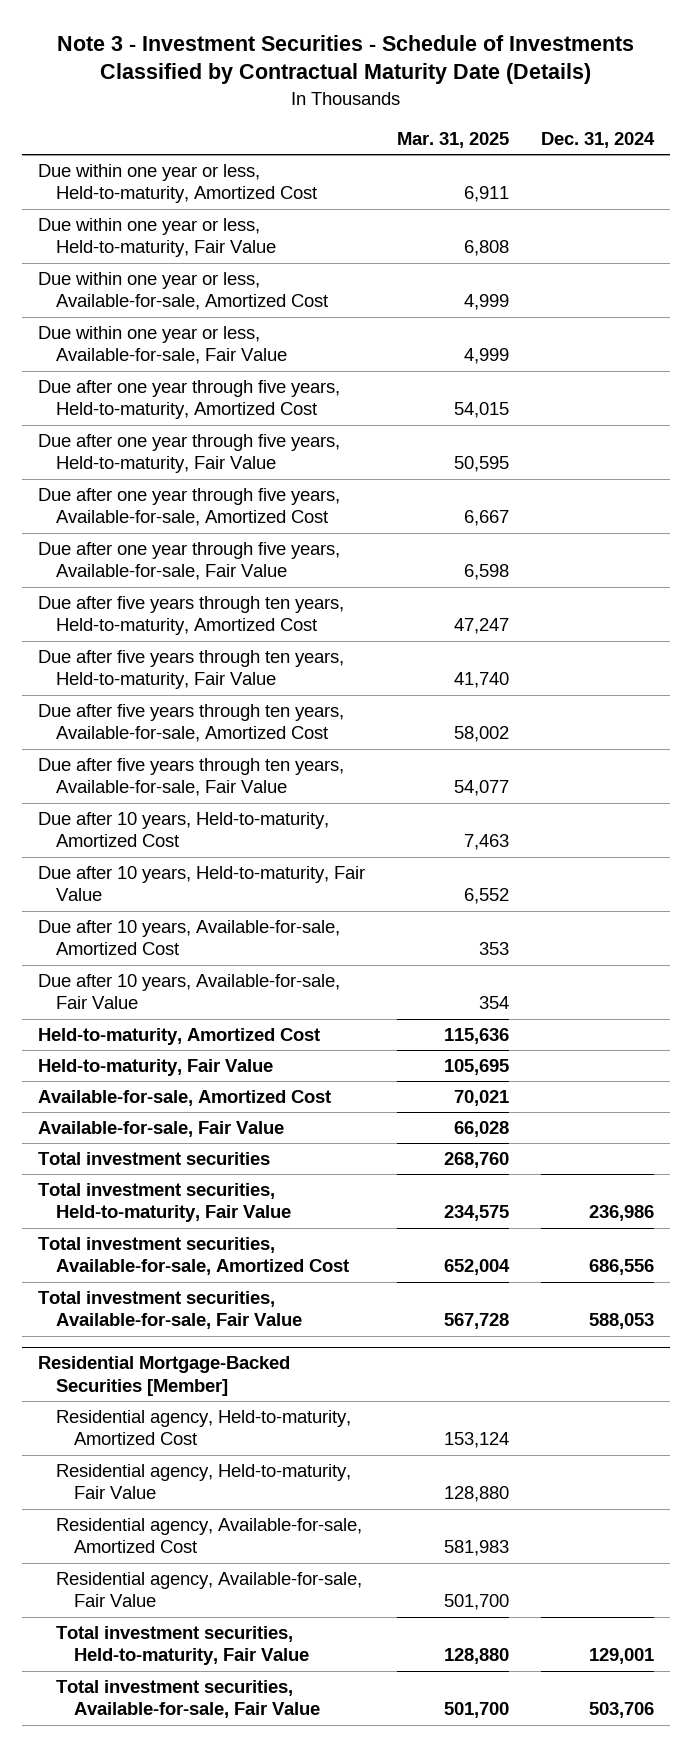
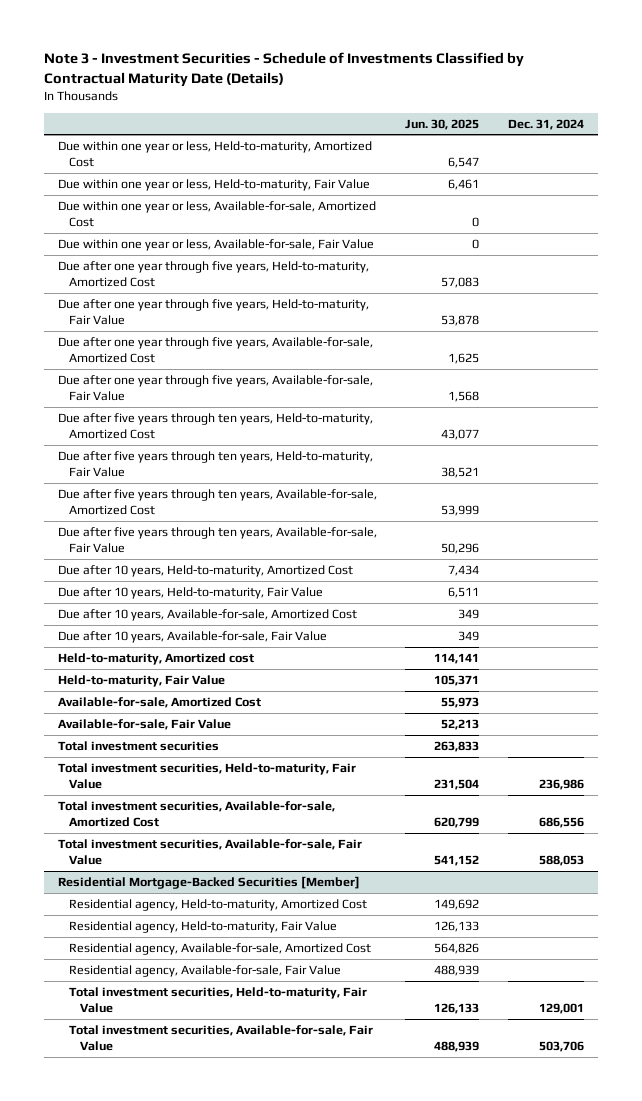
[396,132,509,149] Mar. 31, 2025 -> none
none -> [405,118,480,130] Jun. 30, 2025
[37,1027,320,1045] Held-to-maturity, Amortized Cost -> [57,652,254,665] Held-to-maturity, Amortized cost

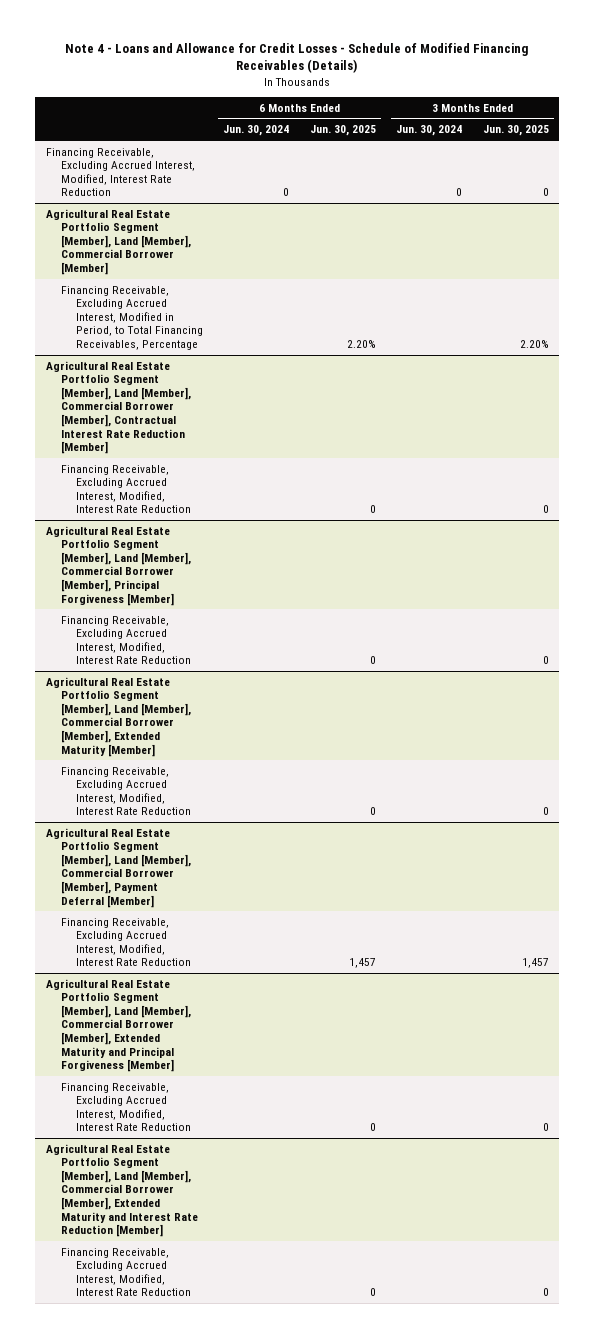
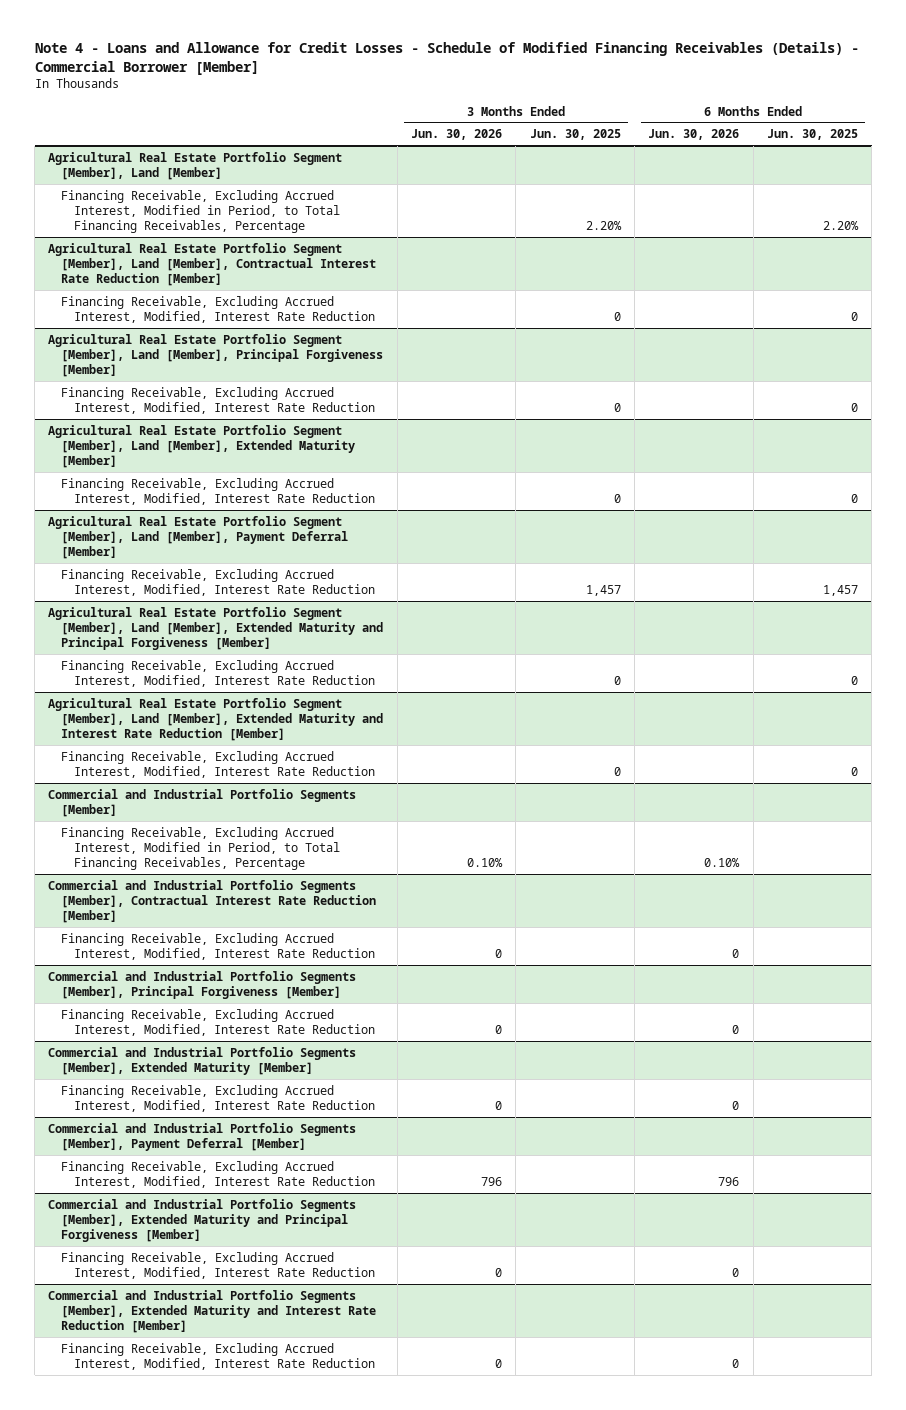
[65,42,529,74] Note 4 - Loans and Allowance for Credit Losses - Schedule of Modified Financing Receivables (Details) -> [34,42,859,75] Note 4 - Loans and Allowance for Credit Losses - Schedule of Modified Financing Receivables (Details) - Commercial Borrower [Member]
[223,125,290,137] Jun. 30, 2024 -> none
[396,125,463,137] Jun. 30, 2024 -> none
none -> [410,129,502,141] Jun. 30, 2026
none -> [648,129,740,141] Jun. 30, 2026
[45,147,195,197] Financing Receivable, Excluding Accrued Interest, Modified, Interest Rate Reduction -> none
[45,208,191,276] Agricultural Real Estate Portfolio Segment [Member], Land [Member], Commercial Borrower [Member] -> [48,151,343,180] Agricultural Real Estate Portfolio Segment [Member], Land [Member]
[45,360,191,455] Agricultural Real Estate Portfolio Segment [Member], Land [Member], Commercial Borrower [Member], Contractual Interest Rate Reduction [Member] -> [48,242,377,286] Agricultural Real Estate Portfolio Segment [Member], Land [Member], Contractual Interest Rate Reduction [Member]
[45,525,191,606] Agricultural Real Estate Portfolio Segment [Member], Land [Member], Commercial Borrower [Member], Principal Forgiveness [Member] -> [48,333,384,377] Agricultural Real Estate Portfolio Segment [Member], Land [Member], Principal Forgiveness [Member]
[45,676,191,757] Agricultural Real Estate Portfolio Segment [Member], Land [Member], Commercial Borrower [Member], Extended Maturity [Member] -> [48,424,356,468] Agricultural Real Estate Portfolio Segment [Member], Land [Member], Extended Maturity [Member]
[45,827,191,908] Agricultural Real Estate Portfolio Segment [Member], Land [Member], Commercial Borrower [Member], Payment Deferral [Member] -> [48,515,349,559] Agricultural Real Estate Portfolio Segment [Member], Land [Member], Payment Deferral [Member]
[45,978,191,1073] Agricultural Real Estate Portfolio Segment [Member], Land [Member], Commercial Borrower [Member], Extended Maturity and Principal Forgiveness [Member] -> [48,606,384,650] Agricultural Real Estate Portfolio Segment [Member], Land [Member], Extended Maturity and Principal Forgiveness [Member]
[45,1143,198,1238] Agricultural Real Estate Portfolio Segment [Member], Land [Member], Commercial Borrower [Member], Extended Maturity and Interest Rate Reduction [Member] -> [48,697,384,741] Agricultural Real Estate Portfolio Segment [Member], Land [Member], Extended Maturity and Interest Rate Reduction [Member]
none -> [48,788,357,817] Commercial and Industrial Portfolio Segments [Member]
none -> [61,826,341,870] Financing Receivable, Excluding Accrued Interest, Modified in Period, to Total Financing Receivables, Percentage
none -> [48,879,377,923] Commercial and Industrial Portfolio Segments [Member], Contractual Interest Rate Reduction [Member]
none -> [61,932,376,960] Financing Receivable, Excluding Accrued Interest, Modified, Interest Rate Reduction
none -> [48,970,357,999] Commercial and Industrial Portfolio Segments [Member], Principal Forgiveness [Member]
none -> [61,1008,376,1036] Financing Receivable, Excluding Accrued Interest, Modified, Interest Rate Reduction
none -> [48,1046,357,1075] Commercial and Industrial Portfolio Segments [Member], Extended Maturity [Member]
none -> [61,1084,376,1112] Financing Receivable, Excluding Accrued Interest, Modified, Interest Rate Reduction
none -> [48,1122,357,1151] Commercial and Industrial Portfolio Segments [Member], Payment Deferral [Member]
none -> [61,1160,376,1188] Financing Receivable, Excluding Accrued Interest, Modified, Interest Rate Reduction
none -> [48,1198,357,1242] Commercial and Industrial Portfolio Segments [Member], Extended Maturity and Principal Forgiveness [Member]
none -> [61,1251,376,1279] Financing Receivable, Excluding Accrued Interest, Modified, Interest Rate Reduction
none -> [48,1289,377,1333] Commercial and Industrial Portfolio Segments [Member], Extended Maturity and Interest Rate Reduction [Member]
none -> [61,1342,376,1370] Financing Receivable, Excluding Accrued Interest, Modified, Interest Rate Reduction

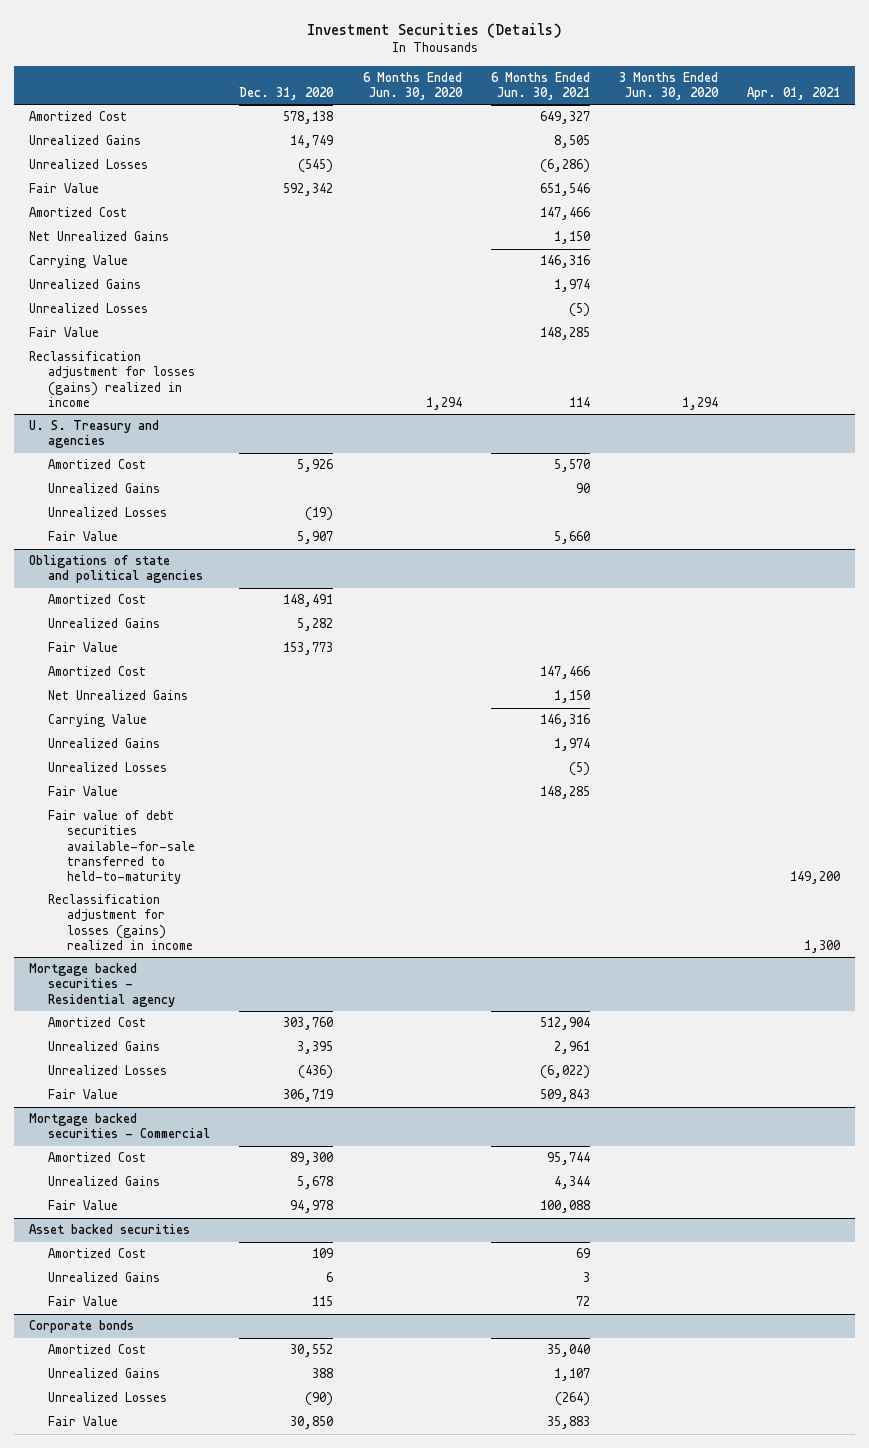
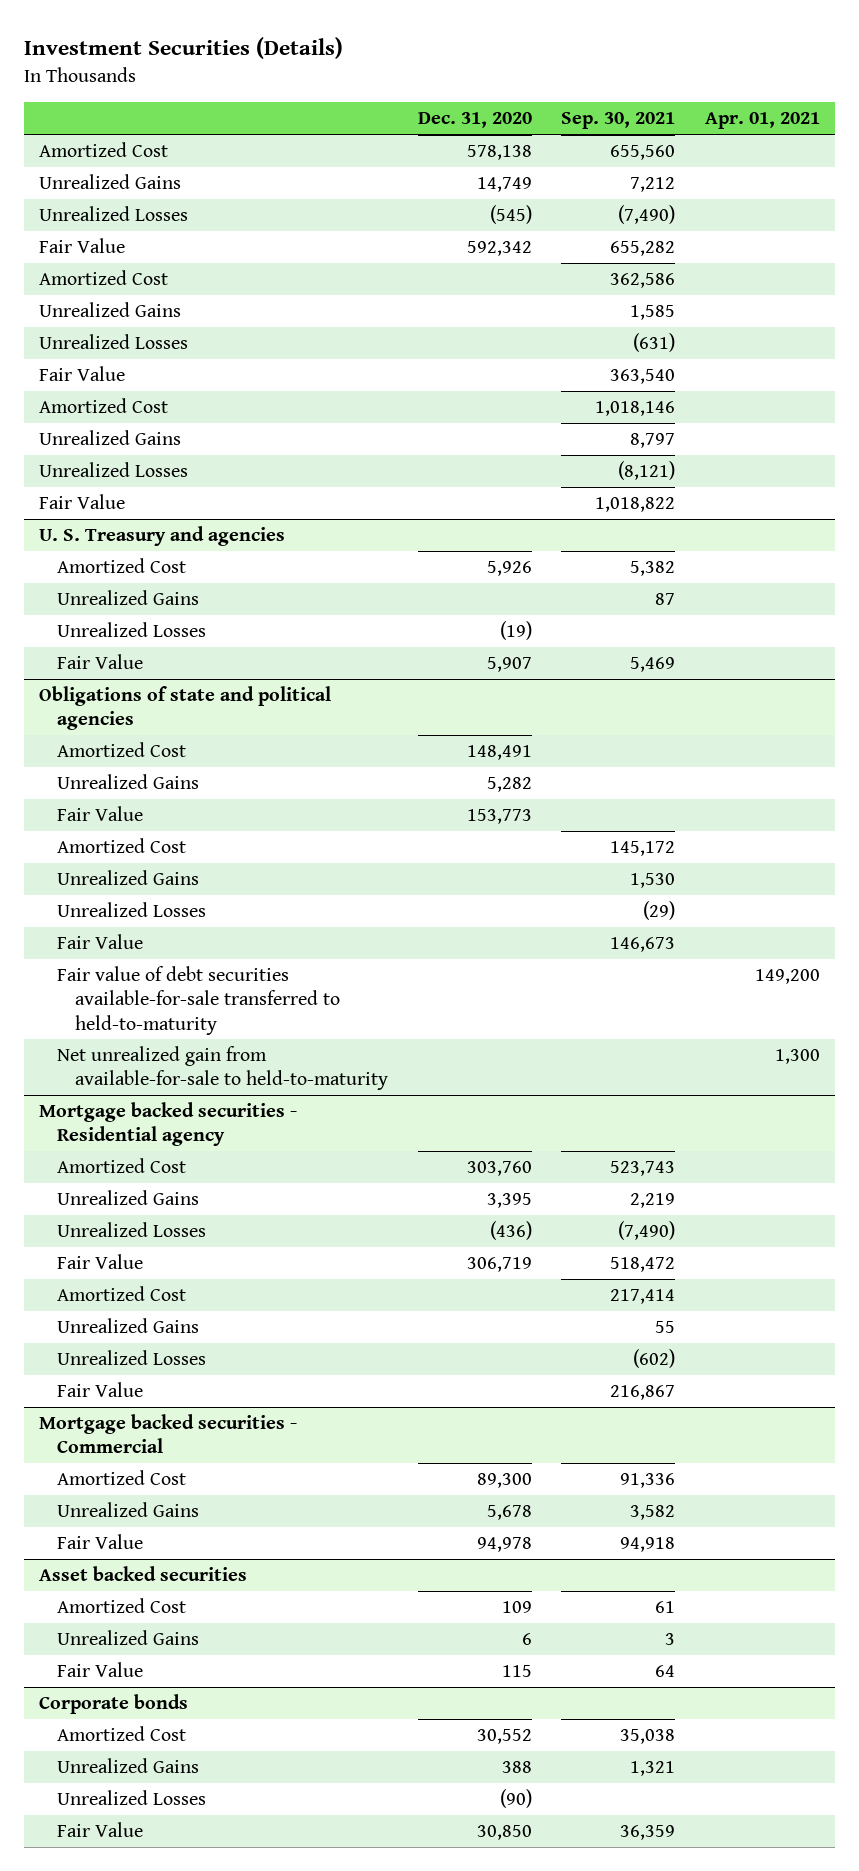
[362,71,463,100] 6 Months Ended Jun. 30, 2020 -> none
[490,71,590,100] 6 Months Ended Jun. 30, 2021 -> none
[619,71,720,100] 3 Months Ended Jun. 30, 2020 -> none
none -> [561,112,676,130] Sep. 30, 2021
[28,231,169,242] Net Unrealized Gains -> none
[28,255,128,269] Carrying Value -> none
[28,351,196,407] Reclassification adjustment for losses (gains) realized in income -> none
none -> [38,398,168,414] Amortized Cost
none -> [38,430,181,446] Unrealized Gains
none -> [38,462,188,478] Unrealized Losses
none -> [38,494,125,510] Fair Value
[48,690,189,701] Net Unrealized Gains -> none
[48,714,148,728] Carrying Value -> none
[48,894,194,950] Reclassification adjustment for losses (gains) realized in income -> none
none -> [56,1046,388,1091] Net unrealized gain from available-for-sale to held-to-maturity
none -> [56,1286,186,1302] Amortized Cost
none -> [56,1318,199,1334] Unrealized Gains
none -> [56,1350,206,1366] Unrealized Losses
none -> [56,1382,143,1398] Fair Value

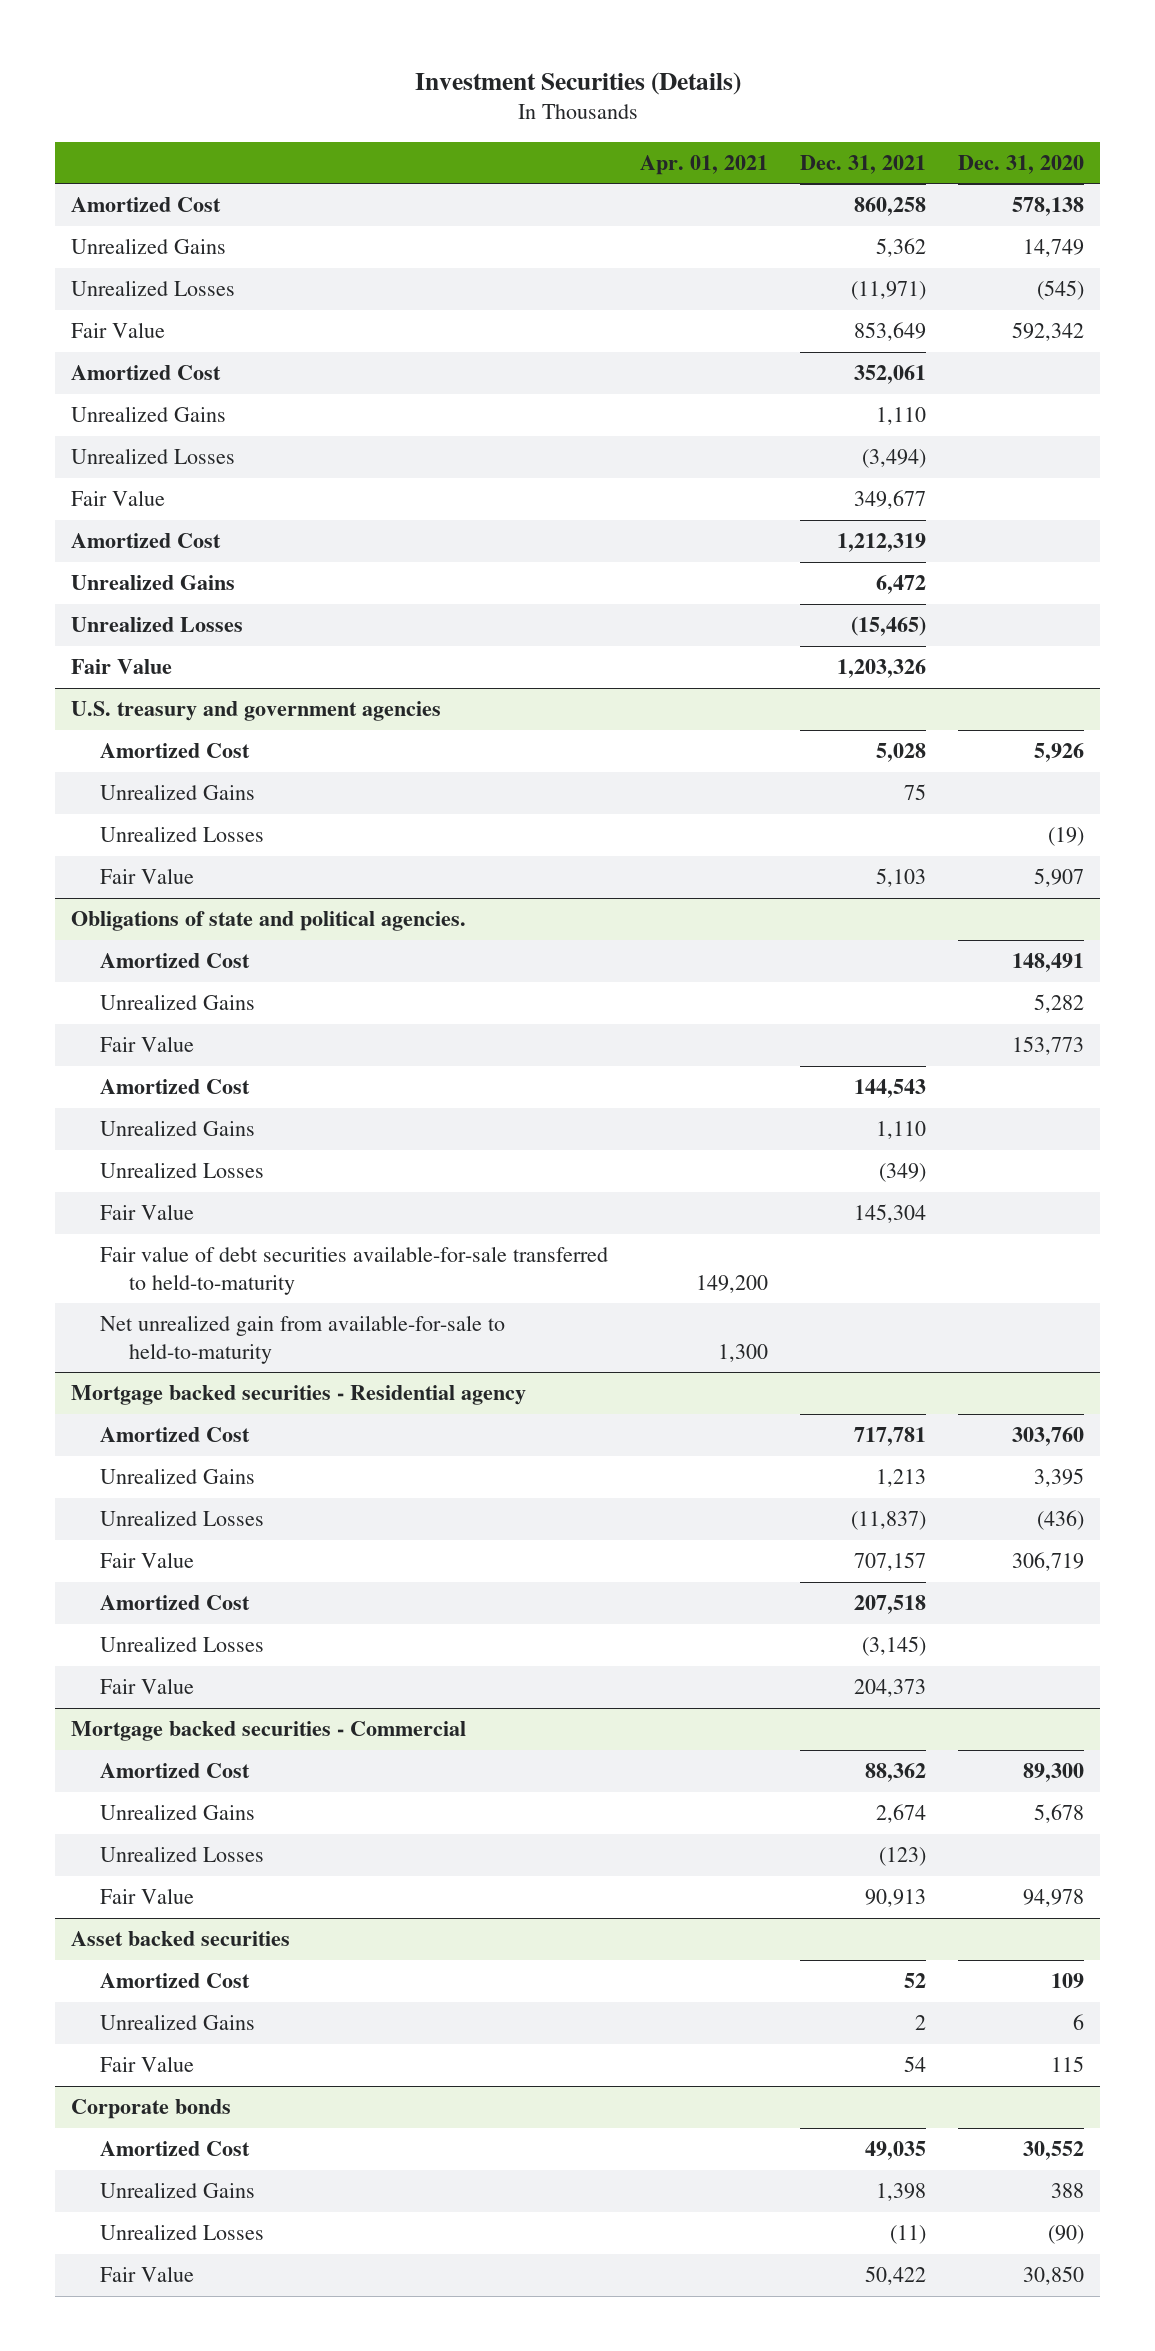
[561,112,676,130] Sep. 30, 2021 -> none
none -> [800,154,927,174] Dec. 31, 2021
[38,526,285,547] U. S. Treasury and agencies -> [71,701,442,722] U.S. treasury and government agencies
[38,686,331,731] Obligations of state and political agencies -> [71,911,467,932] Obligations of state and political agencies.
[56,1318,199,1334] Unrealized Gains -> none
none -> [100,1846,265,1863] Unrealized Losses

